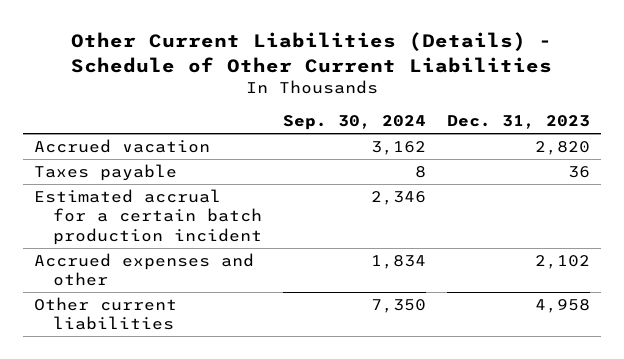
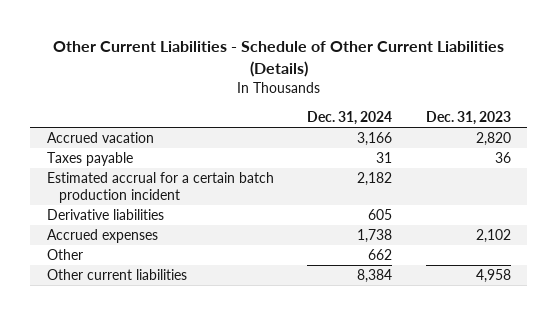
[70,32,552,73] Other Current Liabilities (Details) - Schedule of Other Current Liabilities -> [52,40,504,77] Other Current Liabilities - Schedule of Other Current Liabilities (Details)
[283,115,427,131] Sep. 30, 2024 -> none
none -> [307,111,393,126] Dec. 31, 2024
none -> [46,209,164,221] Derivative liabilities
[33,252,254,287] Accrued expenses and other -> [46,229,158,244] Accrued expenses
none -> [46,249,83,261] Other

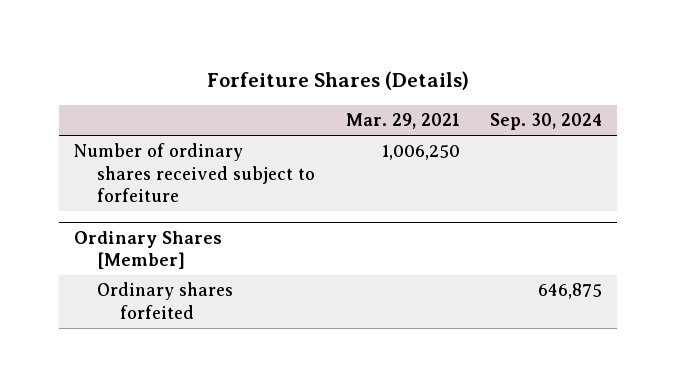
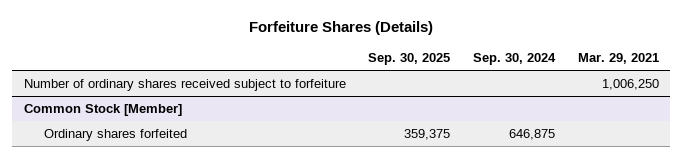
none -> [368,53,451,66] Sep. 30, 2025
[74,230,223,270] Ordinary Shares [Member] -> [23,104,182,117] Common Stock [Member]

